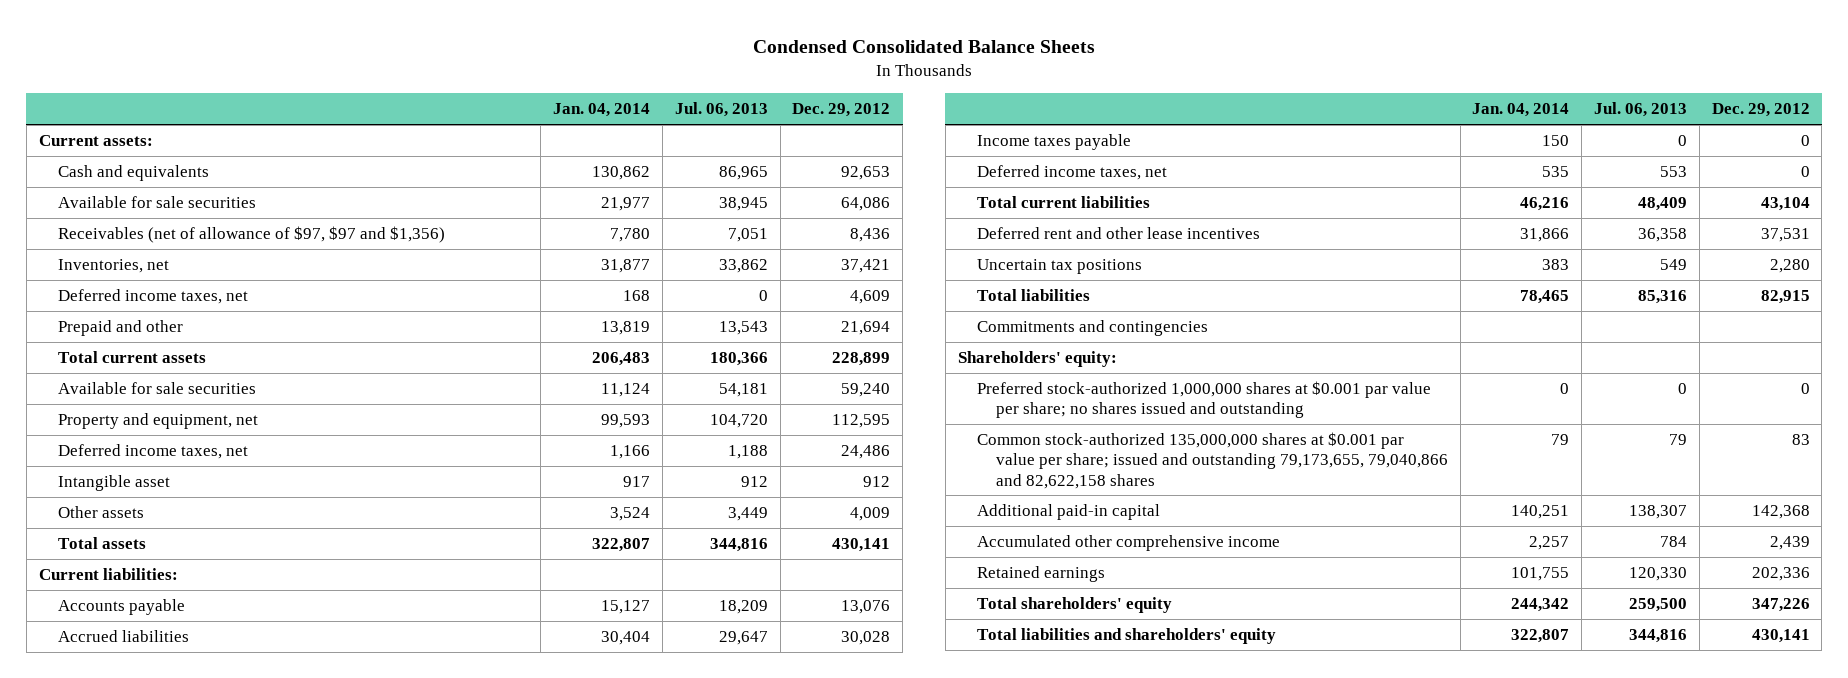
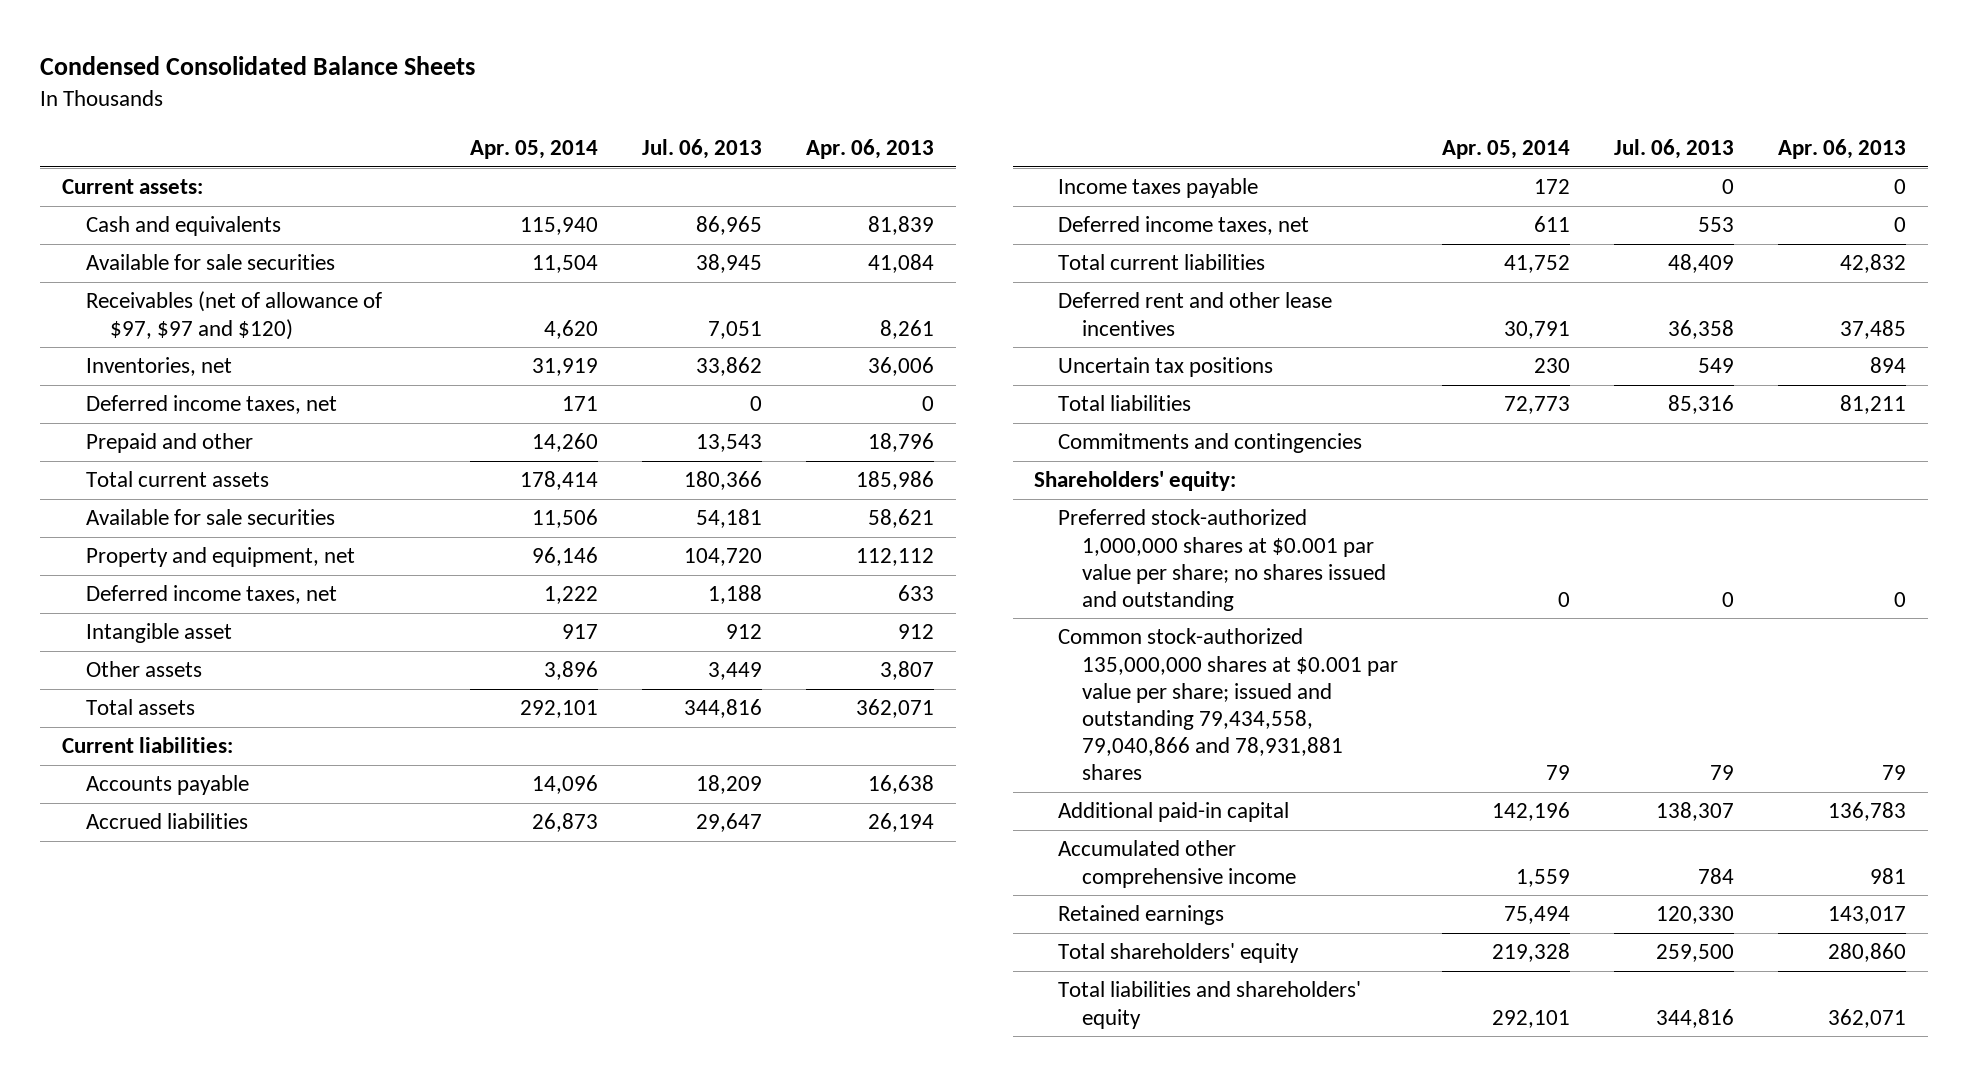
[553,103,651,118] Jan. 04, 2014 -> none
[792,103,891,118] Dec. 29, 2012 -> none
none -> [469,140,598,160] Apr. 05, 2014
none -> [805,139,934,160] Apr. 06, 2013
[57,226,445,244] Receivables (net of allowance of $97, $97 and $1,356) -> [85,291,382,340] Receivables (net of allowance of $97, $97 and $120)
[976,432,1448,489] Common stock-authorized 135,000,000 shares at $0.001 par value per share; issued and outstanding 79,173,655, 79,040,866 and 82,622,158 shares -> [1058,628,1399,781] Common stock-authorized 135,000,000 shares at $0.001 par value per share; issued and outstanding 79,434,558, 79,040,866 and 78,931,881 shares

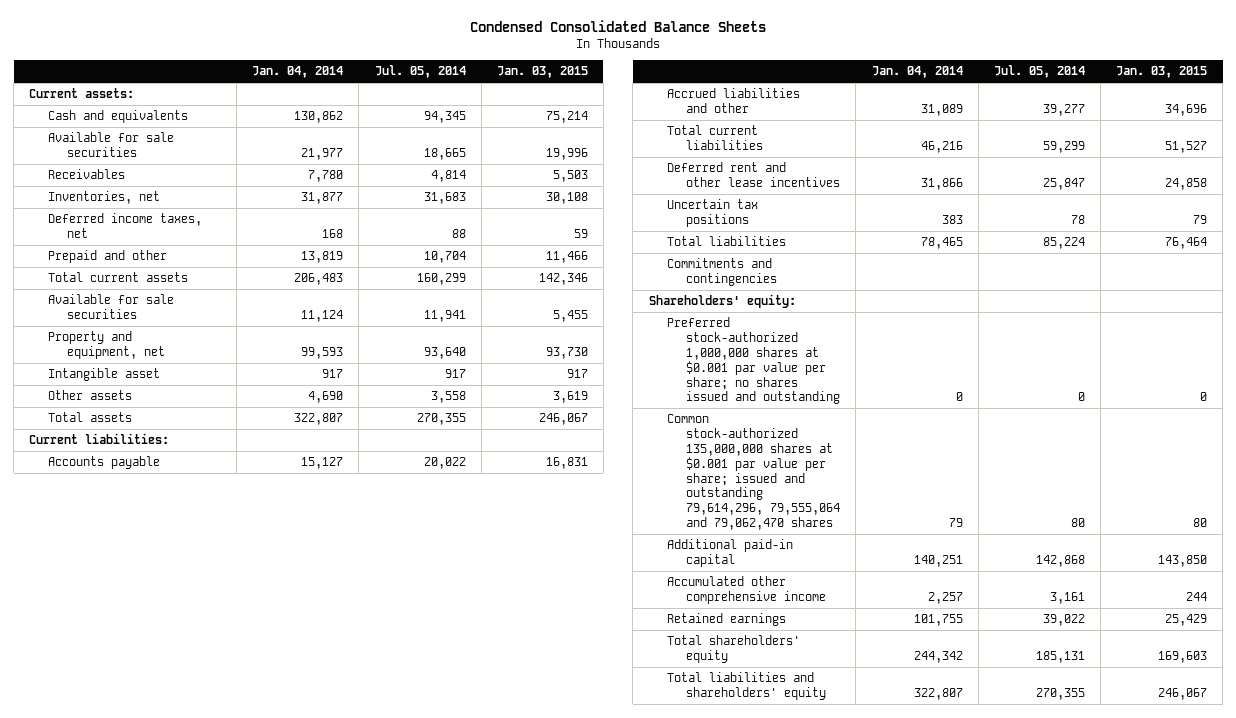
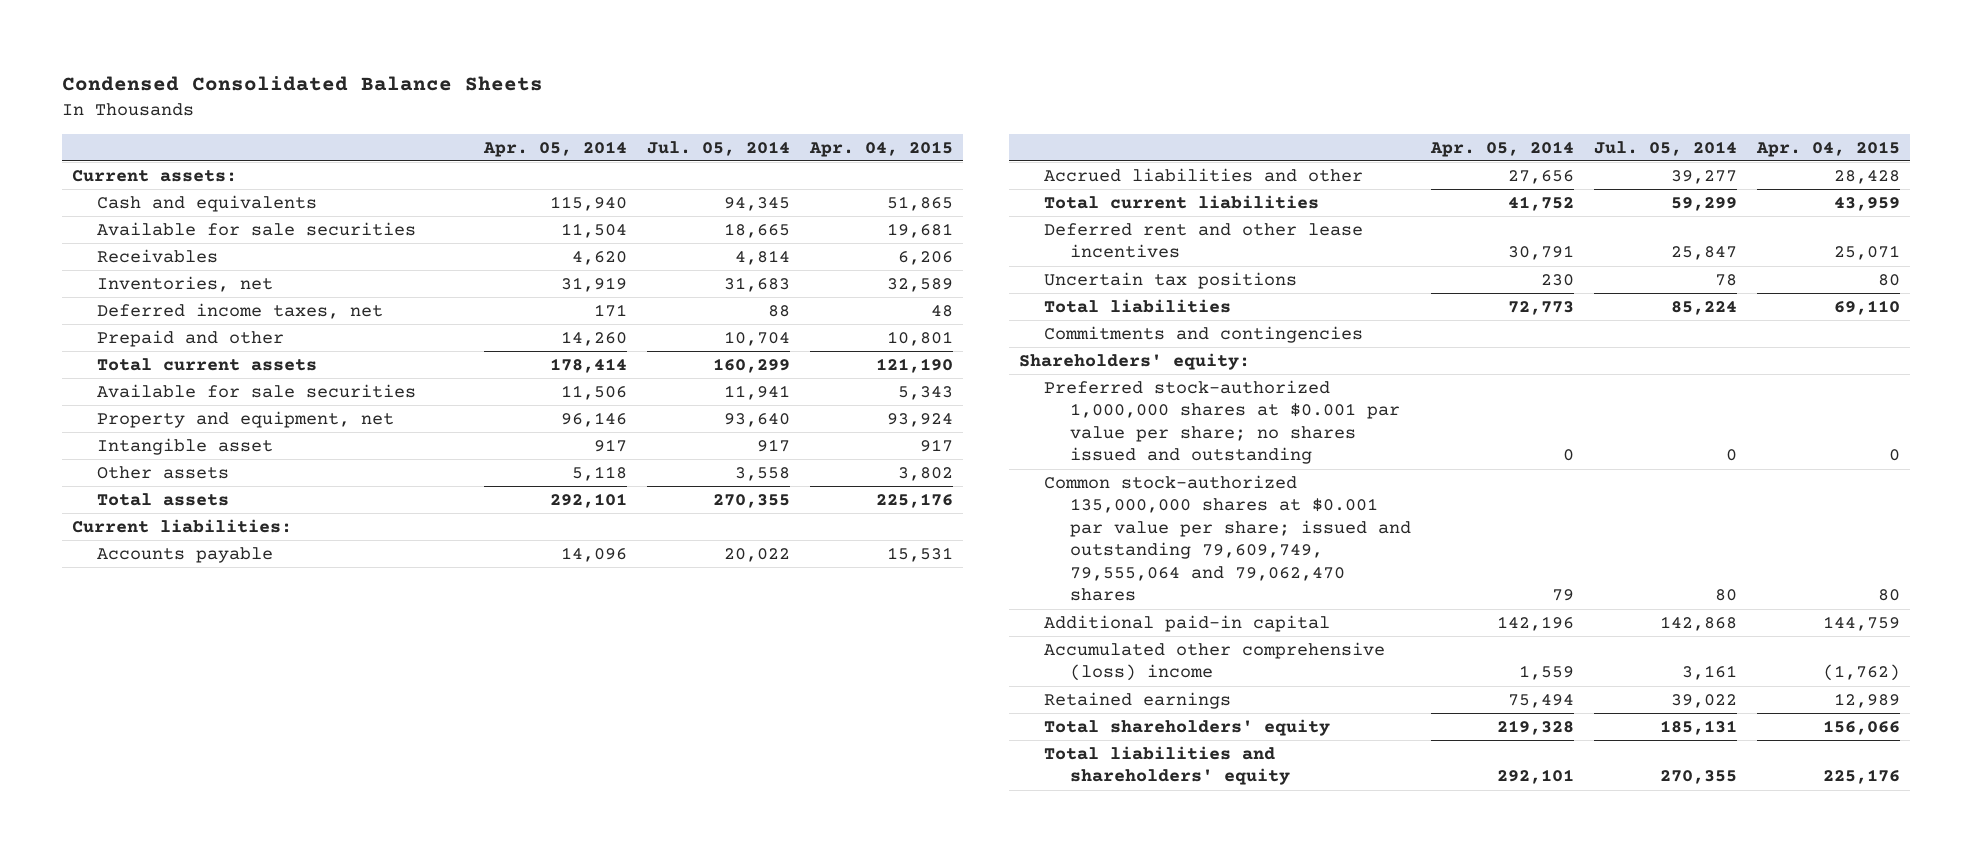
[252,66,344,79] Jan. 04, 2014 -> none
[496,66,588,79] Jan. 03, 2015 -> none
none -> [482,140,627,157] Apr. 05, 2014
none -> [808,140,953,157] Apr. 04, 2015
[667,414,841,530] Common stock-authorized 135,000,000 shares at $0.001 par value per share; issued and outstanding 79,614,296, 79,555,064 and 79,062,470 shares -> [1044,474,1411,602] Common stock-authorized 135,000,000 shares at $0.001 par value per share; issued and outstanding 79,609,749, 79,555,064 and 79,062,470 shares
[667,576,827,605] Accumulated other comprehensive income -> [1044,641,1386,682] Accumulated other comprehensive (loss) income

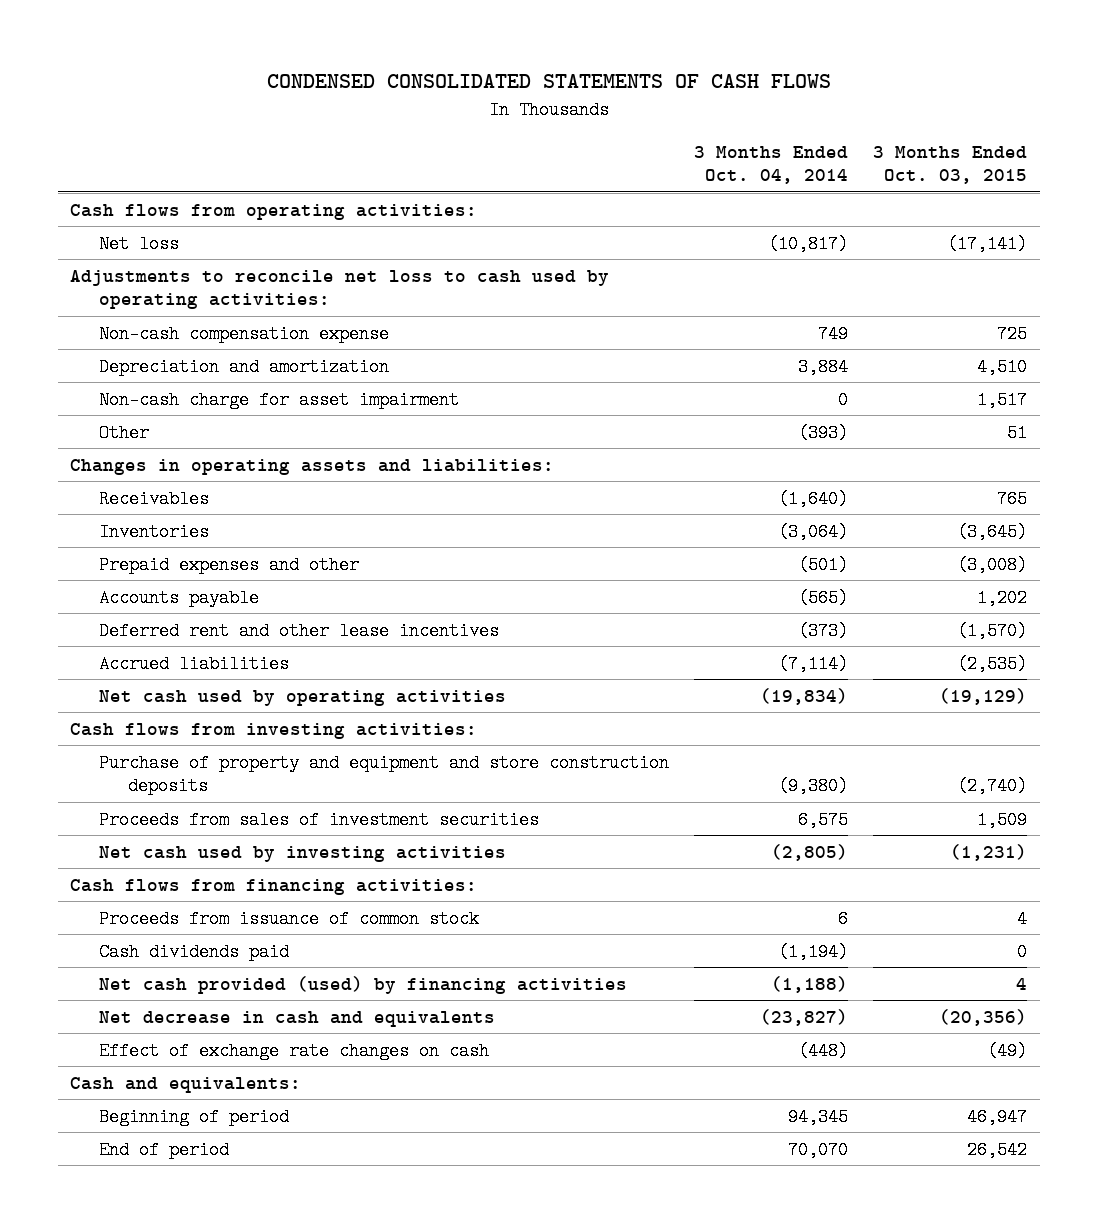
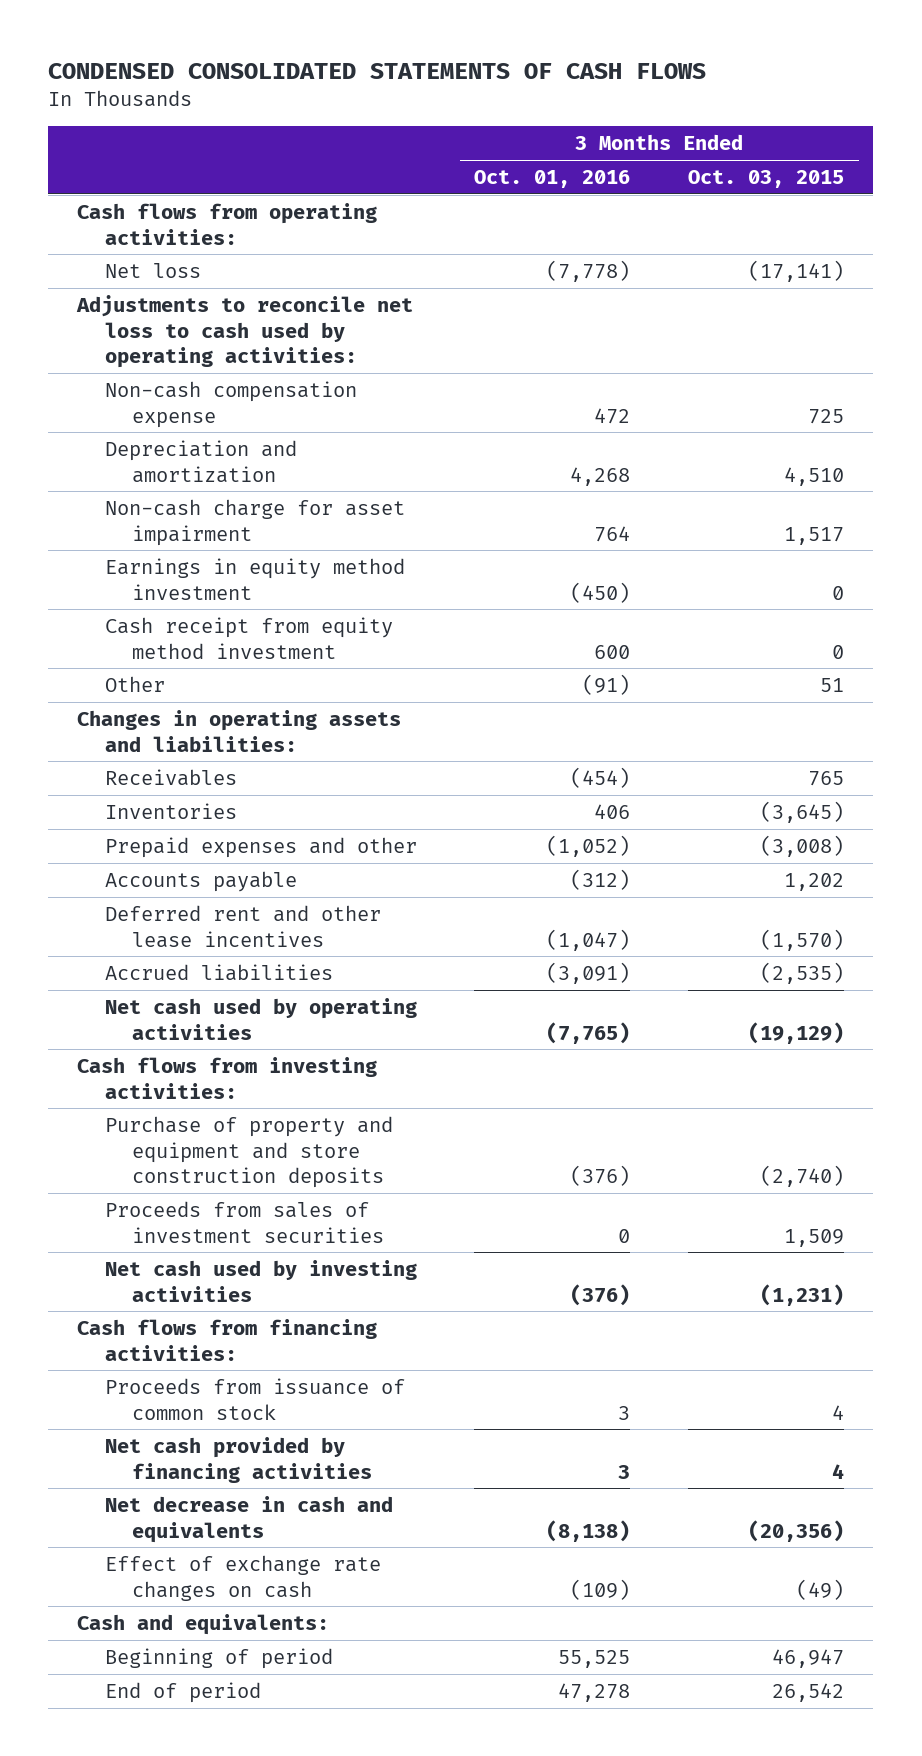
[694,145,849,185] 3 Months Ended Oct. 04, 2014 -> none
none -> [474,170,631,189] Oct. 01, 2016
none -> [104,557,405,600] Earnings in equity method investment
none -> [104,616,393,659] Cash receipt from equity method investment
[98,942,289,961] Cash dividends paid -> none
[98,975,627,994] Net cash provided (used) by financing activities -> [104,1436,372,1483] Net cash provided by financing activities

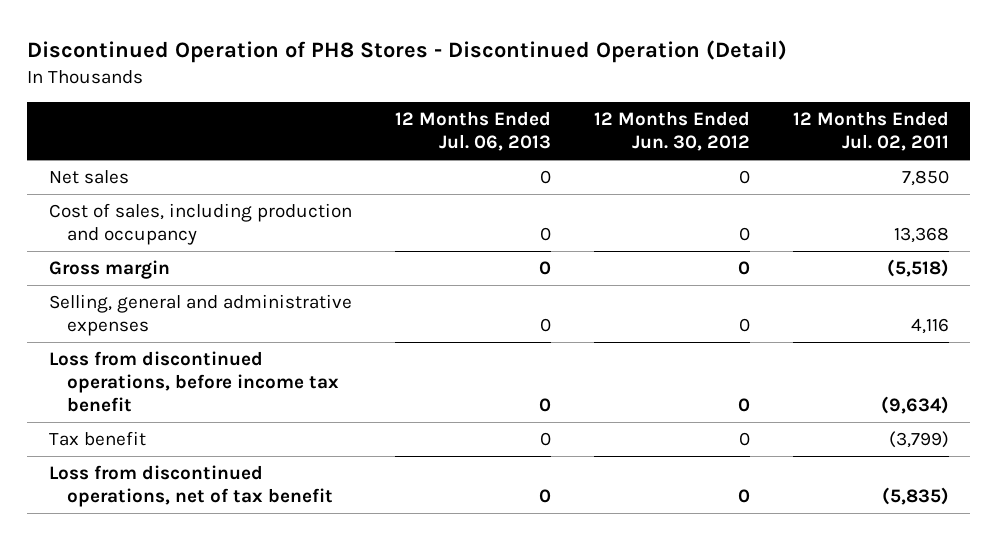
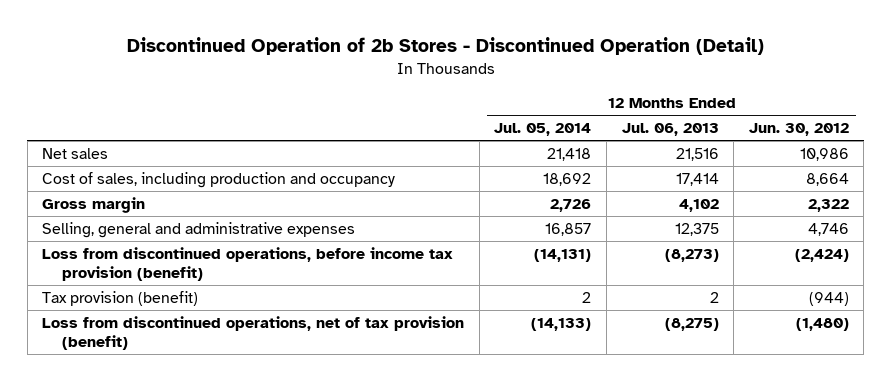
[27,40,788,64] Discontinued Operation of PH8 Stores - Discontinued Operation (Detail) -> [126,37,764,56] Discontinued Operation of 2b Stores - Discontinued Operation (Detail)
[792,111,949,152] 12 Months Ended Jul. 02, 2011 -> none
none -> [494,123,592,137] Jul. 05, 2014
[539,170,551,185] 0 -> [675,148,719,162] 21,516
[738,170,750,185] 0 -> [799,148,849,162] 10,986
[539,226,551,241] 0 -> [675,173,719,187] 17,414
[738,226,750,241] 0 -> [805,173,849,187] 8,664
[538,261,551,276] 0 -> [678,199,719,213] 4,102
[737,261,750,276] 0 -> [807,199,849,213] 2,322
[539,317,551,332] 0 -> [674,223,719,237] 12,375
[738,317,750,332] 0 -> [807,223,849,237] 4,746
[48,351,340,412] Loss from discontinued operations, before income tax benefit -> [42,247,454,281] Loss from discontinued operations, before income tax provision (benefit)
[538,397,551,412] 0 -> [664,249,719,263] (8,273)
[737,397,750,412] 0 -> [794,249,849,263] (2,424)
[48,431,146,447] Tax benefit -> [42,291,199,307] Tax provision (benefit)
[539,432,551,447] 0 -> [709,292,719,304] 2
[738,432,750,447] 0 -> [808,292,849,307] (944)
[48,465,334,507] Loss from discontinued operations, net of tax benefit -> [42,316,465,350] Loss from discontinued operations, net of tax provision (benefit)
[538,488,551,503] 0 -> [664,318,719,332] (8,275)
[737,488,750,503] 0 -> [795,318,849,332] (1,480)

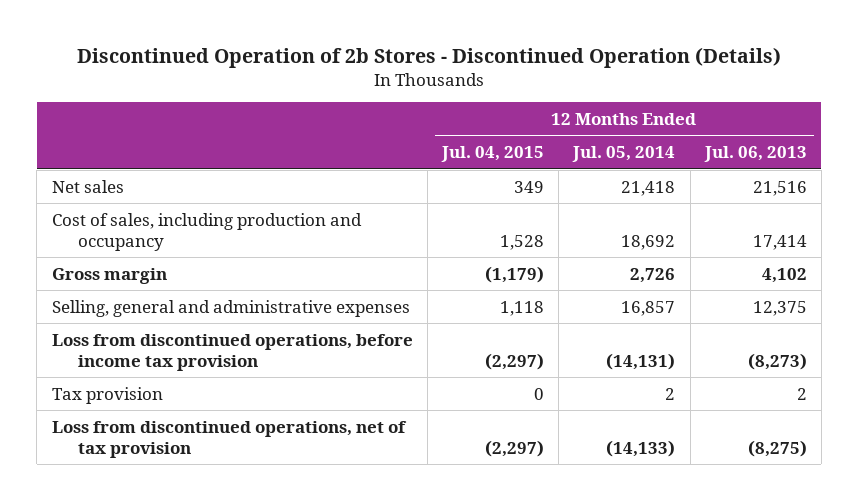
[126,37,764,56] Discontinued Operation of 2b Stores - Discontinued Operation (Detail) -> [77,46,782,68] Discontinued Operation of 2b Stores - Discontinued Operation (Details)
[748,123,849,137] Jun. 30, 2012 -> none
none -> [441,146,545,163] Jul. 04, 2015
[42,247,454,281] Loss from discontinued operations, before income tax provision (benefit) -> [51,333,413,371] Loss from discontinued operations, before income tax provision
[42,291,199,307] Tax provision (benefit) -> [51,386,163,404] Tax provision
[42,316,465,350] Loss from discontinued operations, net of tax provision (benefit) -> [51,420,407,458] Loss from discontinued operations, net of tax provision

